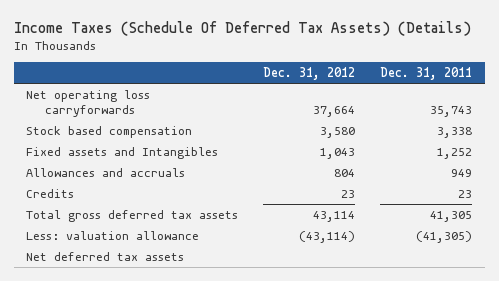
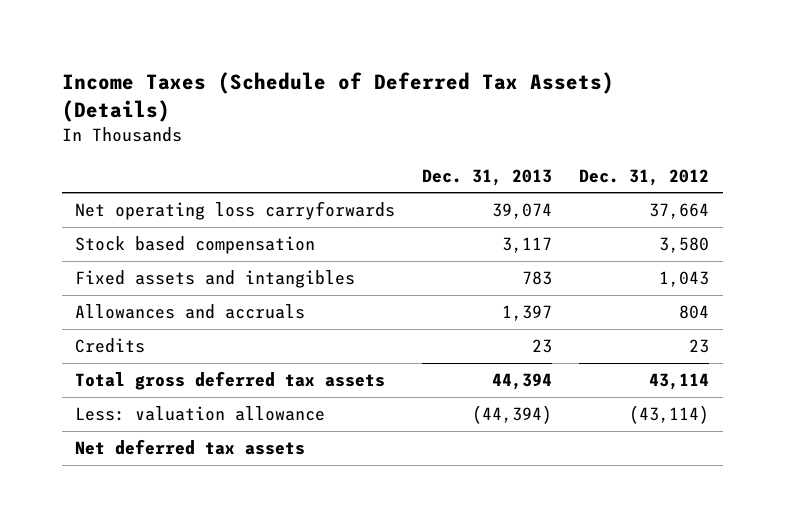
[14,21,472,37] Income Taxes (Schedule Of Deferred Tax Assets) (Details) -> [61,72,614,122] Income Taxes (Schedule of Deferred Tax Assets) (Details)
[380,67,473,81] Dec. 31, 2011 -> none
none -> [422,168,553,186] Dec. 31, 2013
[26,146,219,159] Fixed assets and Intangibles -> [75,270,356,289] Fixed assets and intangibles

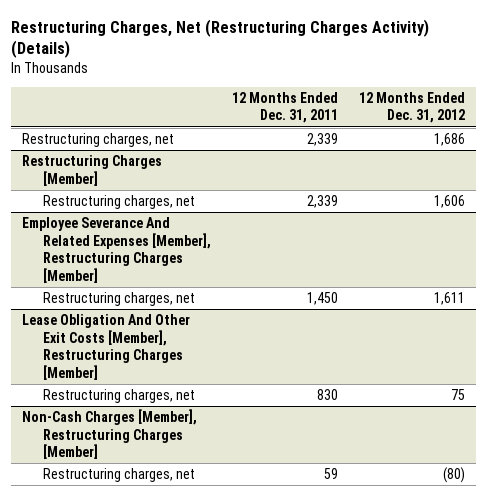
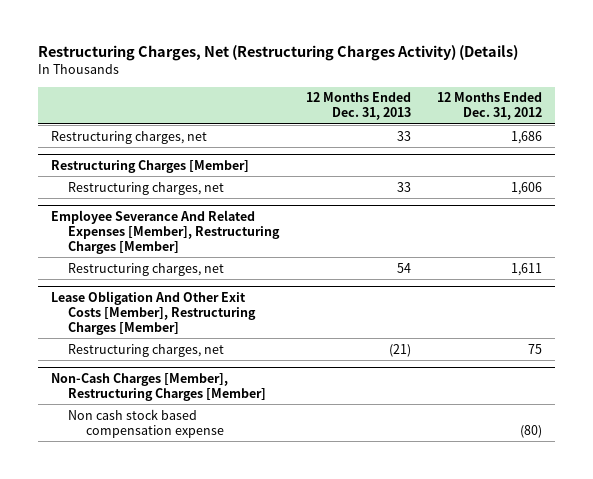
[232,91,339,124] 12 Months Ended Dec. 31, 2011 -> none
none -> [305,92,411,121] 12 Months Ended Dec. 31, 2013
[43,467,196,482] Restructuring charges, net -> none
none -> [68,408,225,438] Non cash stock based compensation expense

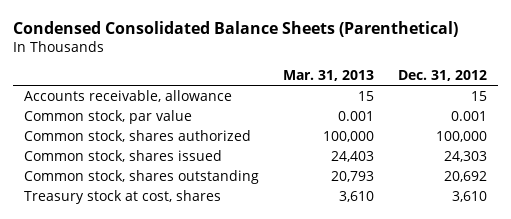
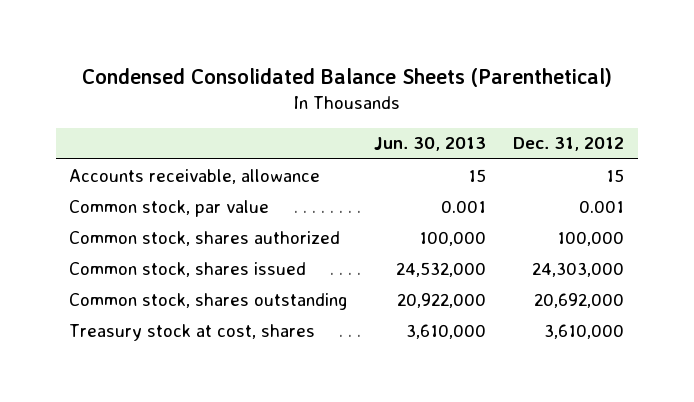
[282,70,374,82] Mar. 31, 2013 -> none
none -> [374,137,487,152] Jun. 30, 2013
[443,150,487,162] 24,303 -> [532,261,625,277] 24,303,000
[443,170,487,182] 20,692 -> [534,292,625,308] 20,692,000
[451,190,487,202] 3,610 -> [544,323,625,339] 3,610,000

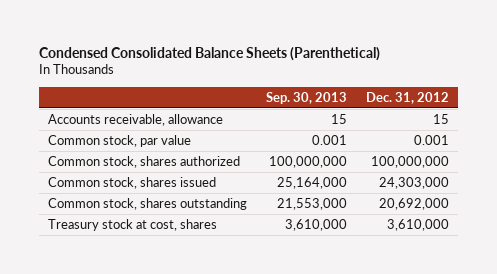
[374,137,487,152] Jun. 30, 2013 -> none
none -> [265,91,347,104] Sep. 30, 2013
[557,230,625,246] 100,000 -> [370,156,449,169] 100,000,000

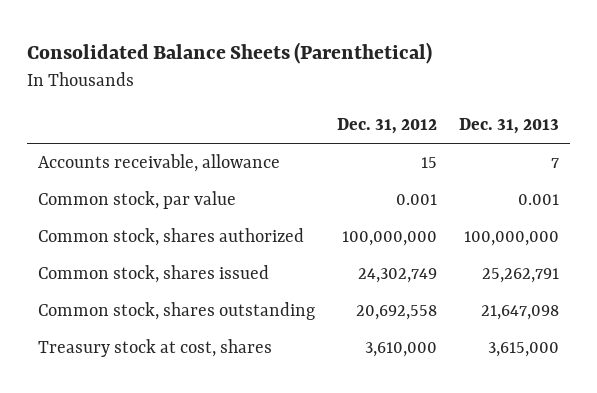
[38,46,380,61] Condensed Consolidated Balance Sheets (Parenthetical) -> [27,41,433,64] Consolidated Balance Sheets (Parenthetical)
[265,91,347,104] Sep. 30, 2013 -> none
none -> [458,118,559,135] Dec. 31, 2013
[378,177,449,190] 24,303,000 -> [358,268,438,284] 24,302,749
[378,198,449,211] 20,692,000 -> [356,305,438,321] 20,692,558

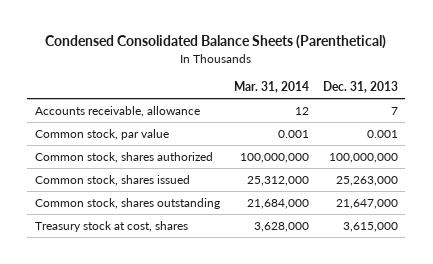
[27,41,433,64] Consolidated Balance Sheets (Parenthetical) -> [45,35,387,50] Condensed Consolidated Balance Sheets (Parenthetical)
[337,118,438,135] Dec. 31, 2012 -> none
none -> [233,80,309,93] Mar. 31, 2014
[481,268,559,284] 25,262,791 -> [336,176,399,187] 25,263,000
[480,305,559,321] 21,647,098 -> [336,199,399,210] 21,647,000

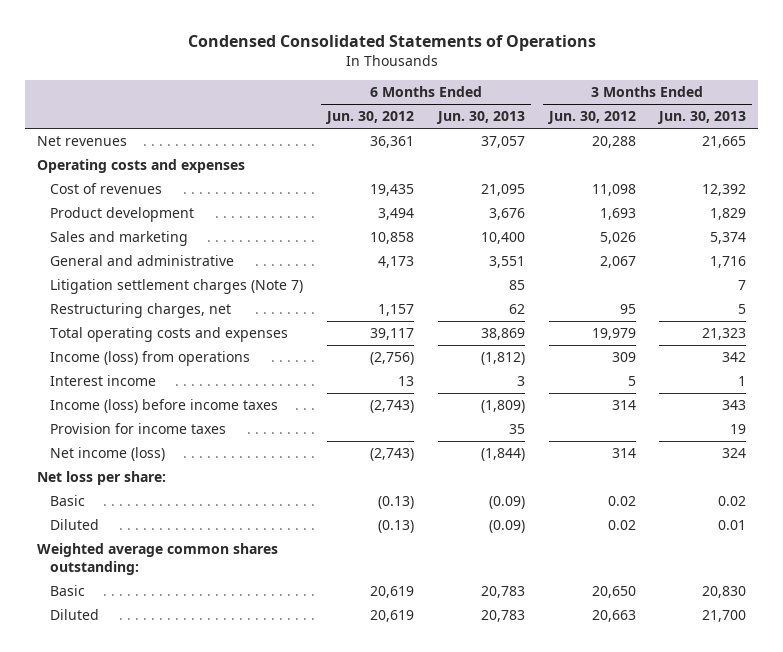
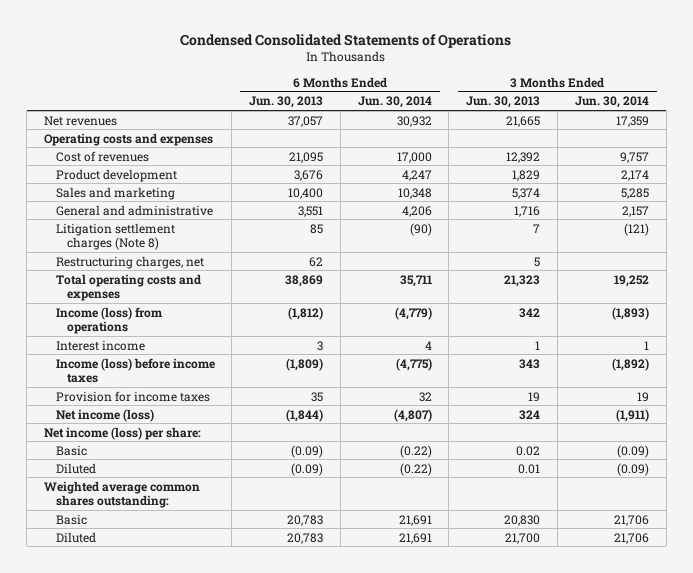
[325,111,415,125] Jun. 30, 2012 -> none
[546,111,636,125] Jun. 30, 2012 -> none
none -> [357,96,432,109] Jun. 30, 2014
none -> [574,96,649,109] Jun. 30, 2014
[50,279,304,295] Litigation settlement charges (Note 7) -> [55,222,175,250] Litigation settlement charges (Note 8)
[36,471,166,486] Net loss per share: -> [43,426,201,440] Net income (loss) per share:

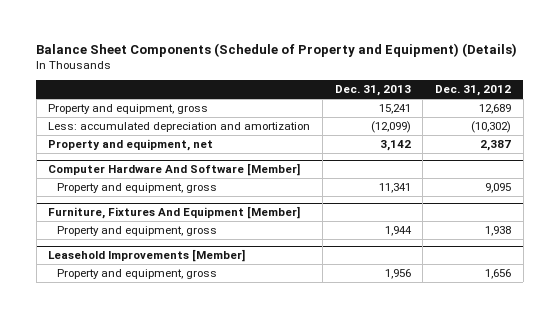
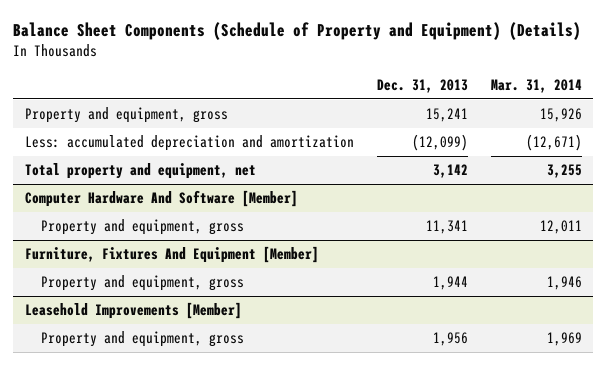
[435,85,512,97] Dec. 31, 2012 -> none
none -> [490,79,582,94] Mar. 31, 2014
[48,139,214,152] Property and equipment, net -> [24,163,256,180] Total property and equipment, net

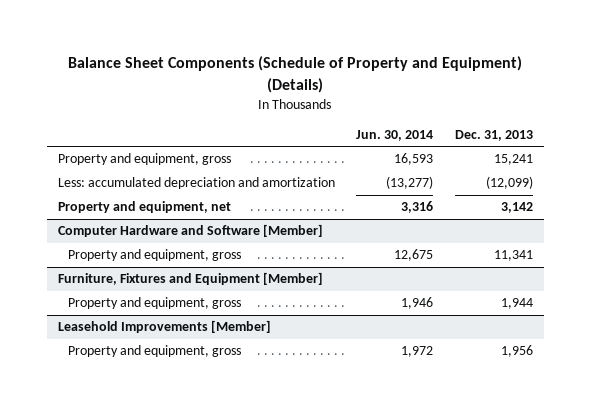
[490,79,582,94] Mar. 31, 2014 -> none
none -> [356,130,434,142] Jun. 30, 2014
[24,163,256,180] Total property and equipment, net -> [57,201,231,214] Property and equipment, net
[24,190,298,208] Computer Hardware And Software [Member] -> [57,224,323,238] Computer Hardware and Software [Member]
[24,246,319,264] Furniture, Fixtures And Equipment [Member] -> [57,272,323,286] Furniture, Fixtures and Equipment [Member]

